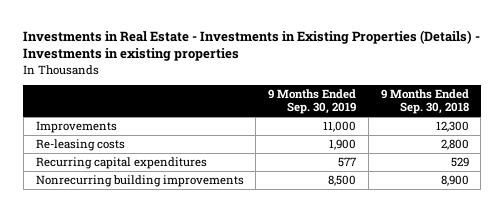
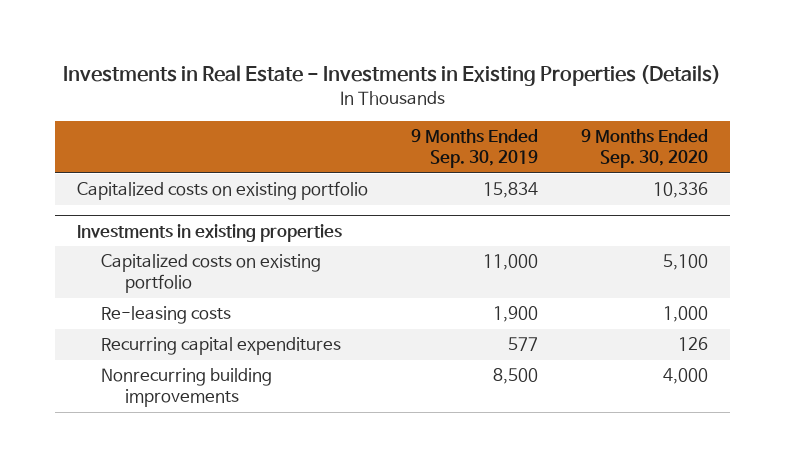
[23,29,481,62] Investments in Real Estate - Investments in Existing Properties (Details) - Investments in existing properties -> [63,65,722,87] Investments in Real Estate - Investments in Existing Properties (Details)
[380,89,469,115] 9 Months Ended Sep. 30, 2018 -> none
none -> [581,129,709,169] 9 Months Ended Sep. 30, 2020
[35,121,117,134] Improvements -> none
none -> [76,181,368,201] Capitalized costs on existing portfolio
none -> [76,223,342,242] Investments in existing properties
none -> [100,254,321,294] Capitalized costs on existing portfolio

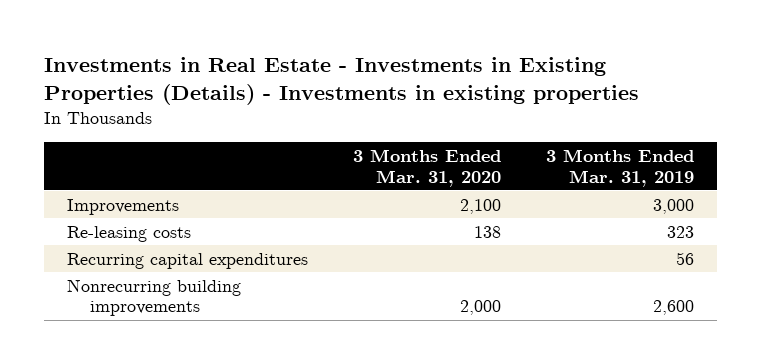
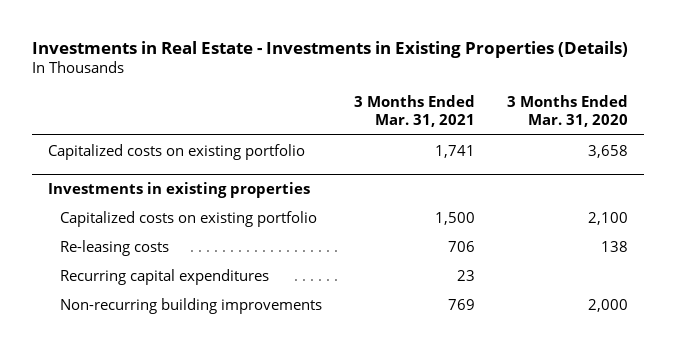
[44,56,640,105] Investments in Real Estate - Investments in Existing Properties (Details) - Investments in existing properties -> [31,40,628,58] Investments in Real Estate - Investments in Existing Properties (Details)
[546,148,695,187] 3 Months Ended Mar. 31, 2019 -> none
none -> [353,95,475,128] 3 Months Ended Mar. 31, 2021
[66,198,179,215] Improvements -> none
none -> [47,143,305,160] Capitalized costs on existing portfolio
none -> [47,181,310,198] Investments in existing properties
none -> [59,210,317,227] Capitalized costs on existing portfolio
[66,278,241,317] Nonrecurring building improvements -> [59,297,322,314] Non-recurring building improvements

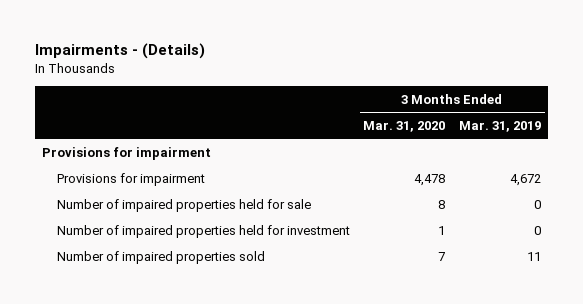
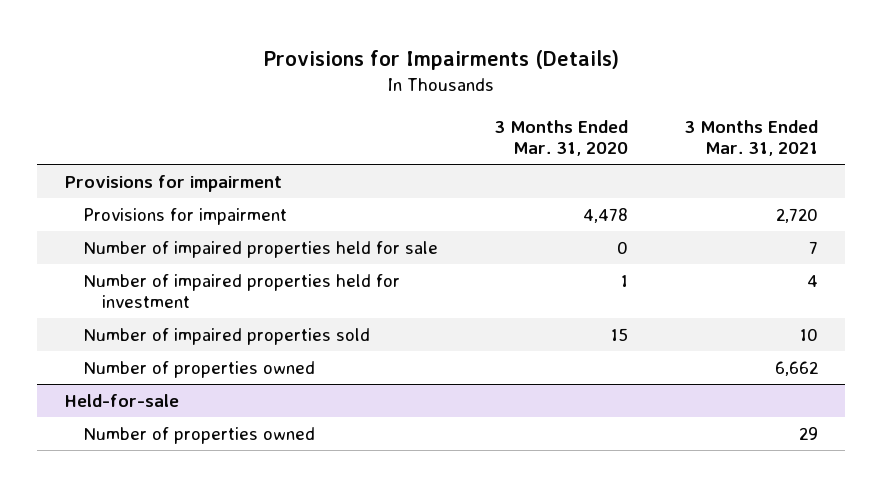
[35,43,206,60] Impairments - (Details) -> [263,50,620,71] Provisions for Impairments (Details)
[459,120,542,132] Mar. 31, 2019 -> none
none -> [683,119,818,157] 3 Months Ended Mar. 31, 2021
[438,199,446,209] 8 -> [616,240,628,254] 0
[438,251,446,261] 7 -> [609,327,628,341] 15
none -> [83,360,316,378] Number of properties owned
none -> [65,393,180,407] Held-for-sale
none -> [83,426,316,444] Number of properties owned

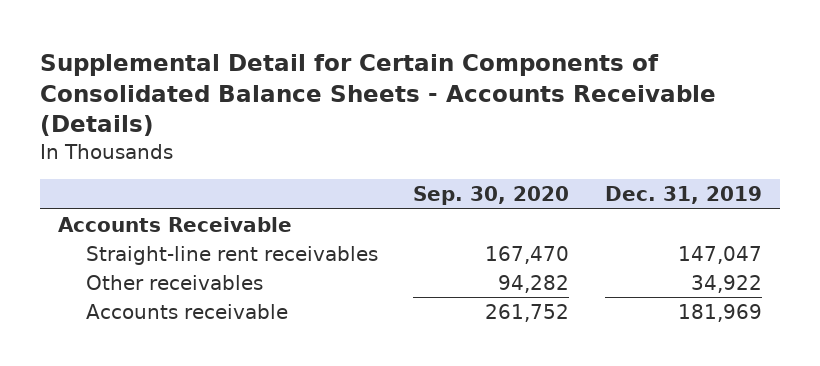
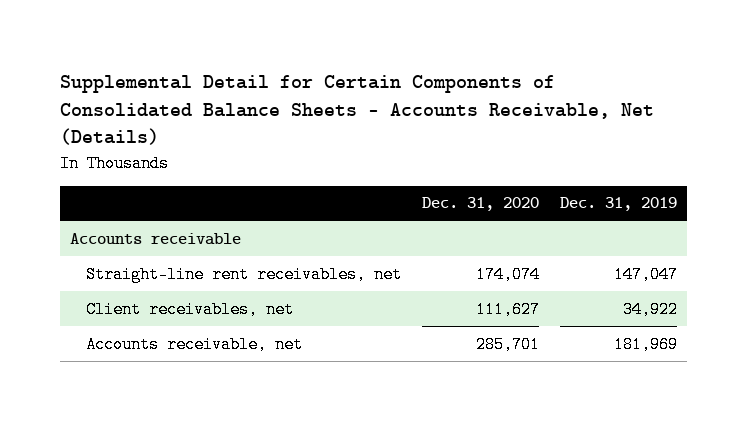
[39,53,716,137] Supplemental Detail for Certain Components of Consolidated Balance Sheets - Accounts Receivable (Details) -> [59,74,654,146] Supplemental Detail for Certain Components of Consolidated Balance Sheets - Accounts Receivable, Net (Details)
[413,186,570,206] Sep. 30, 2020 -> none
none -> [422,197,540,212] Dec. 31, 2020
[57,217,292,233] Accounts Receivable -> [70,232,242,245] Accounts receivable
[85,246,378,266] Straight-line rent receivables -> [86,265,403,283] Straight-line rent receivables, net
[85,275,263,291] Other receivables -> [86,300,295,318] Client receivables, net
[85,304,288,320] Accounts receivable -> [86,335,304,353] Accounts receivable, net

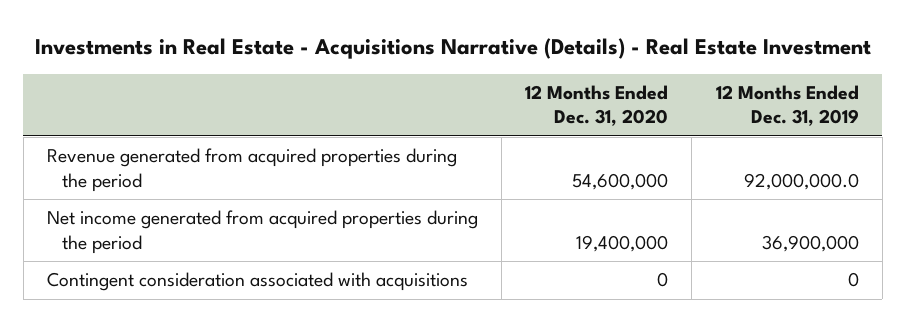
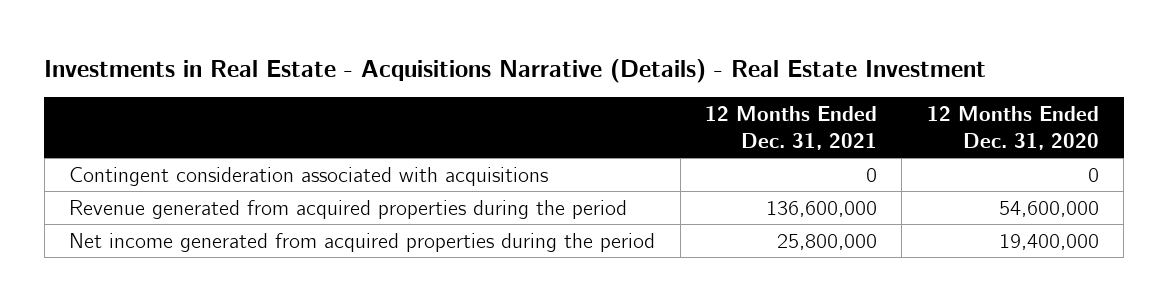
[715,85,859,127] 12 Months Ended Dec. 31, 2019 -> none
none -> [705,106,878,150] 12 Months Ended Dec. 31, 2021
[46,272,468,292] Contingent consideration associated with acquisitions -> [69,166,549,186] Contingent consideration associated with acquisitions

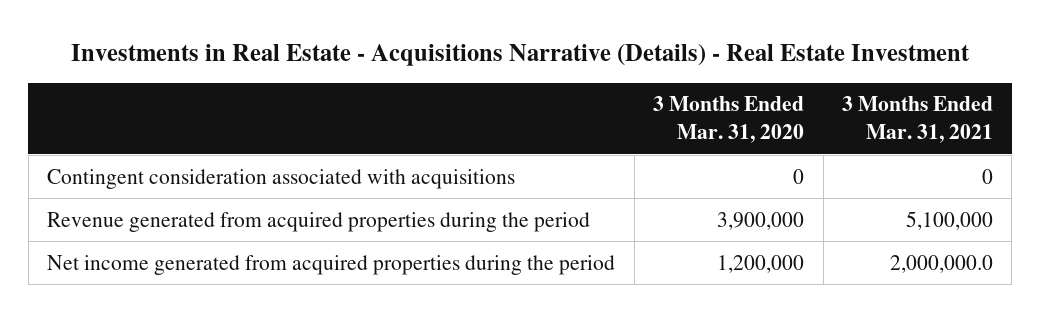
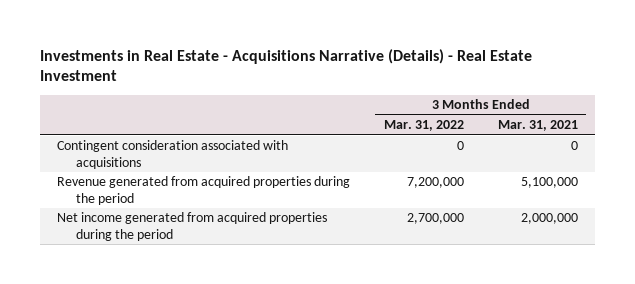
[653,96,805,144] 3 Months Ended Mar. 31, 2020 -> none
none -> [383,120,464,132] Mar. 31, 2022
[889,254,993,273] 2,000,000.0 -> [520,213,578,225] 2,000,000

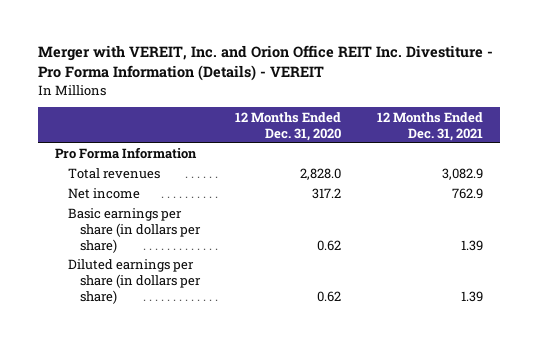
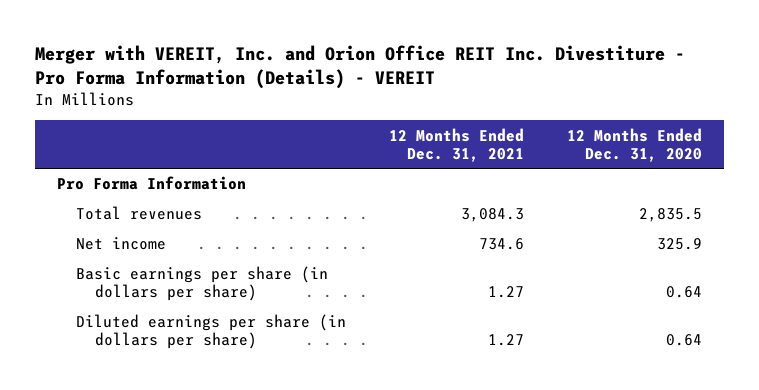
[300,168,342,181] 2,828.0 -> [639,208,703,223] 2,835.5
[441,168,483,181] 3,082.9 -> [461,208,525,223] 3,084.3
[312,188,342,200] 317.2 -> [657,238,703,251] 325.9
[451,188,483,200] 762.9 -> [479,238,525,251] 734.6
[317,239,342,251] 0.62 -> [666,286,703,299] 0.64
[460,239,483,251] 1.39 -> [488,286,525,299] 1.27
[317,290,342,302] 0.62 -> [666,334,703,347] 0.64
[460,290,483,302] 1.39 -> [488,334,525,347] 1.27

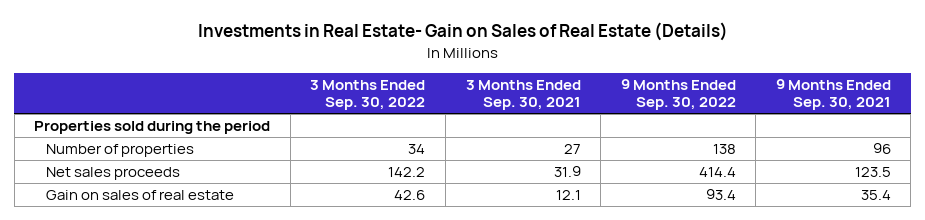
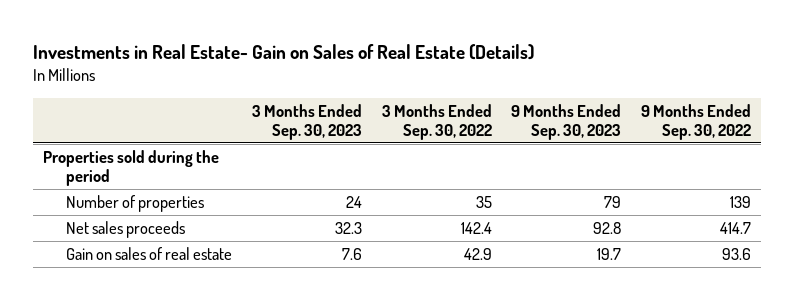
[465,79,581,111] 3 Months Ended Sep. 30, 2021 -> none
[775,78,891,111] 9 Months Ended Sep. 30, 2021 -> none
none -> [251,103,362,141] 3 Months Ended Sep. 30, 2023
none -> [511,103,622,141] 9 Months Ended Sep. 30, 2023
[408,143,426,154] 34 -> [475,195,492,208] 35
[712,143,736,154] 138 -> [730,195,752,208] 139
[388,166,426,177] 142.2 -> [460,221,492,234] 142.4
[698,166,736,177] 414.4 -> [720,221,752,234] 414.7
[394,189,426,200] 42.6 -> [463,247,492,260] 42.9
[705,188,736,200] 93.4 -> [722,247,752,260] 93.6

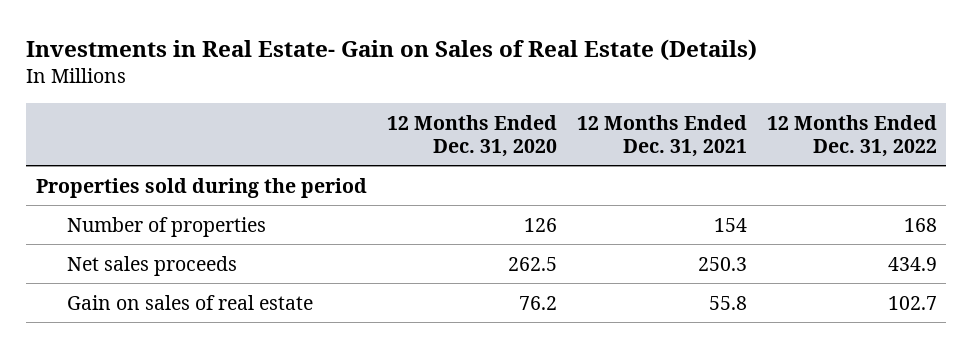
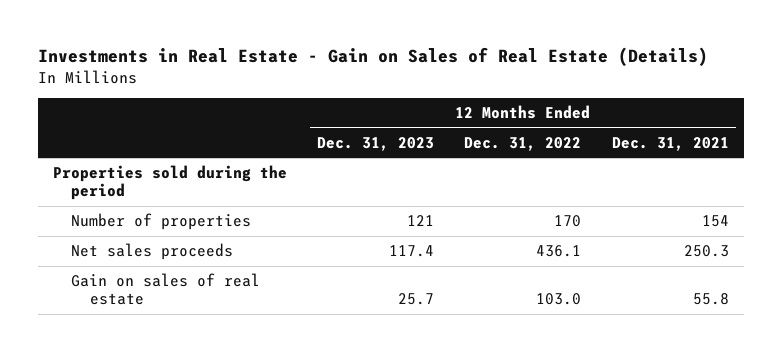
[26,38,758,61] Investments in Real Estate- Gain on Sales of Real Estate (Details) -> [38,46,709,66] Investments in Real Estate - Gain on Sales of Real Estate (Details)
[387,114,558,157] 12 Months Ended Dec. 31, 2020 -> none
none -> [317,136,435,151] Dec. 31, 2023
[903,217,937,232] 168 -> [554,215,582,228] 170
[887,256,937,271] 434.9 -> [536,245,582,258] 436.1
[887,295,937,310] 102.7 -> [536,293,582,306] 103.0

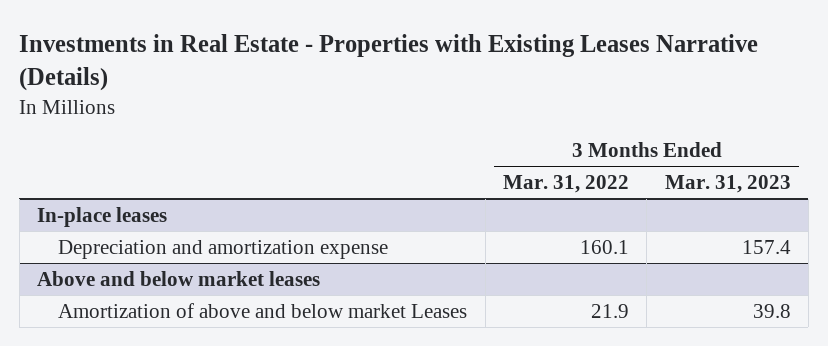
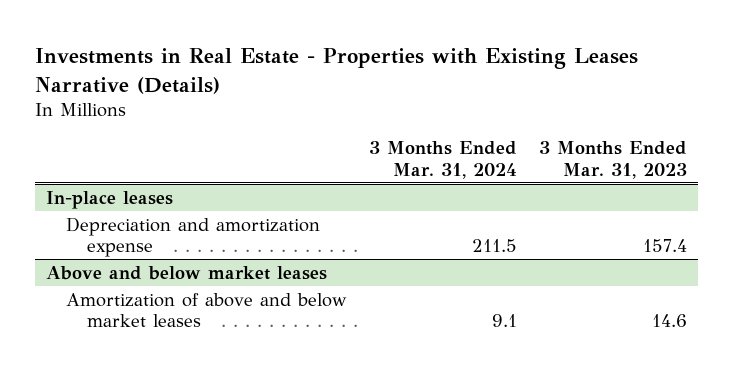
[502,175,629,194] Mar. 31, 2022 -> none
none -> [369,141,518,179] 3 Months Ended Mar. 31, 2024
[58,302,468,318] Amortization of above and below market Leases -> [66,292,348,328] Amortization of above and below market leases
[752,303,791,318] 39.8 -> [651,314,687,328] 14.6

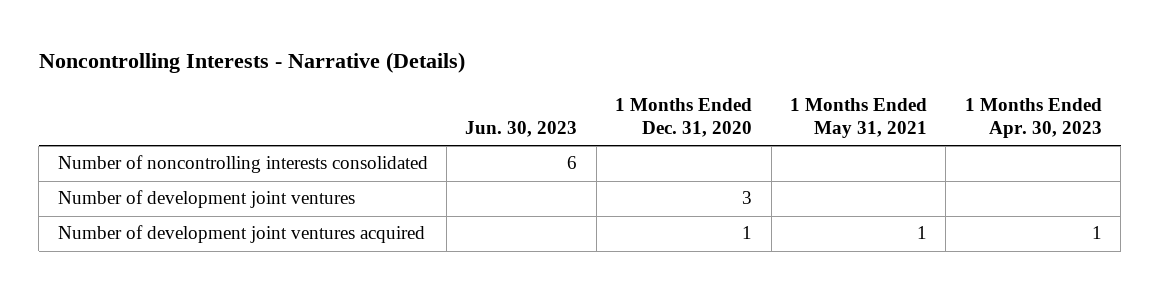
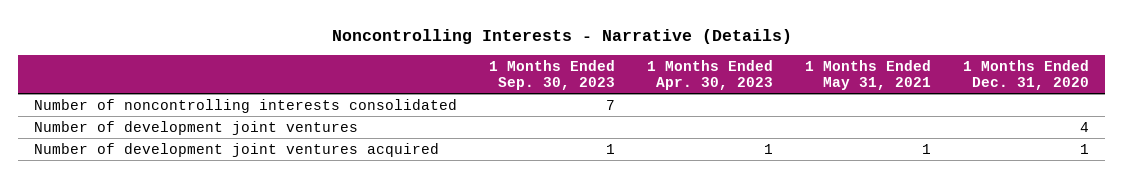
[465,121,578,138] Jun. 30, 2023 -> none
none -> [489,59,616,91] 1 Months Ended Sep. 30, 2023
[742,191,753,205] 3 -> [1080,121,1090,132] 4

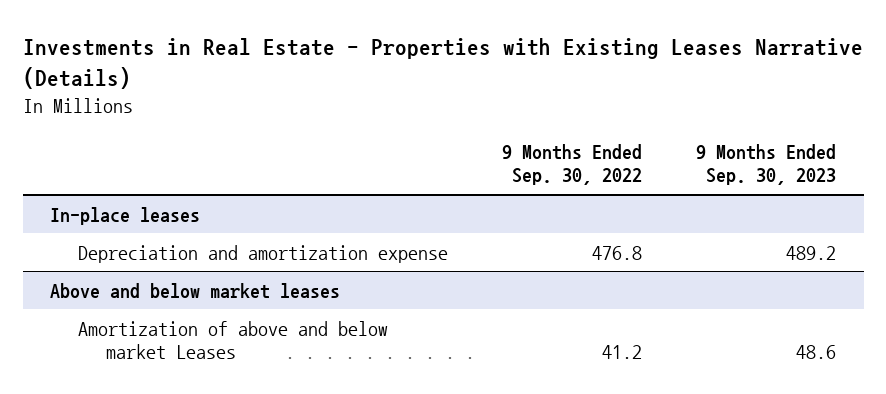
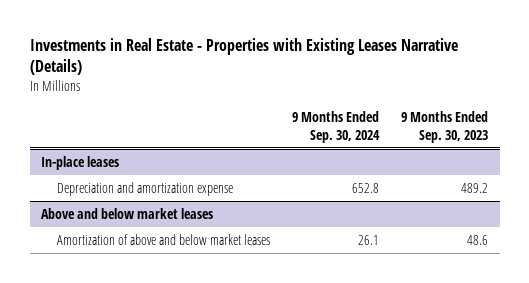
[502,144,643,186] 9 Months Ended Sep. 30, 2022 -> none
none -> [292,111,381,143] 9 Months Ended Sep. 30, 2024
[77,320,388,359] Amortization of above and below market Leases -> [56,233,270,245] Amortization of above and below market leases

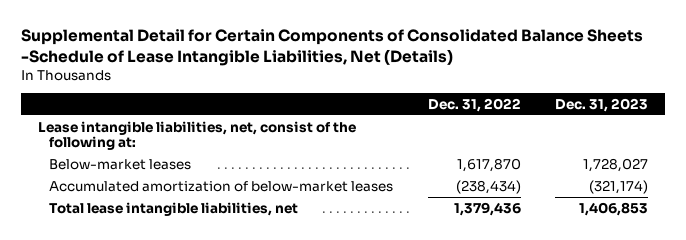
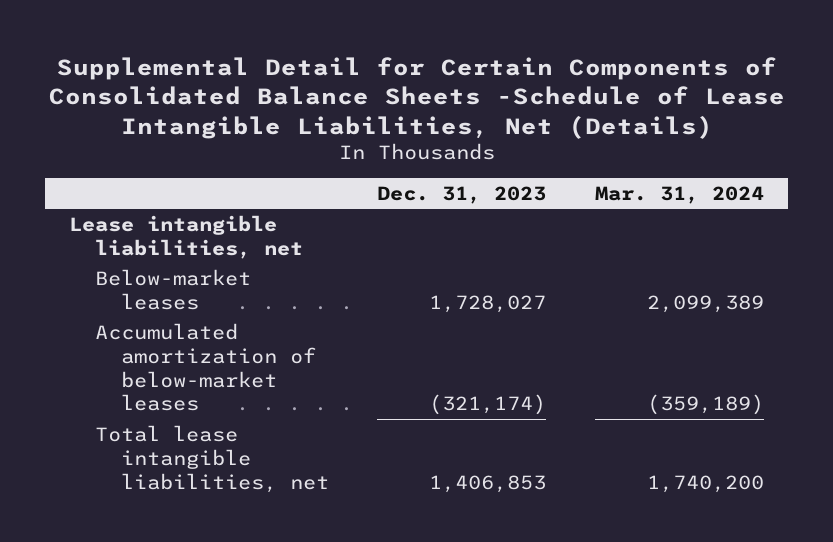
[427,97,521,112] Dec. 31, 2022 -> none
none -> [594,185,764,204] Mar. 31, 2024
[37,120,356,151] Lease intangible liabilities, net, consist of the following at: -> [69,214,304,259] Lease intangible liabilities, net

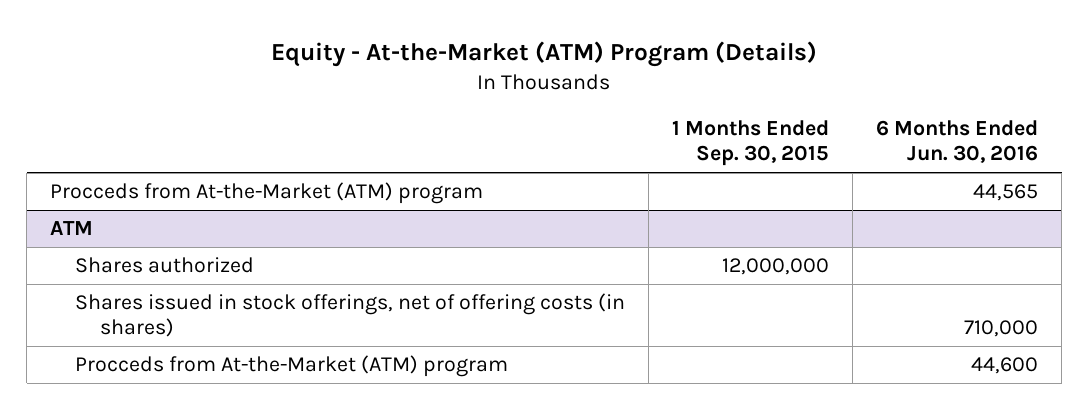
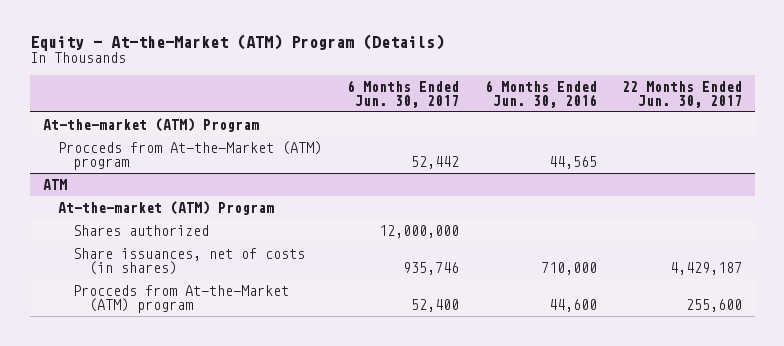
[672,120,830,167] 1 Months Ended Sep. 30, 2015 -> none
none -> [347,79,460,108] 6 Months Ended Jun. 30, 2017
none -> [621,80,742,108] 22 Months Ended Jun. 30, 2017
none -> [42,117,259,132] At-the-market (ATM) Program
none -> [57,200,274,215] At-the-market (ATM) Program
[75,293,626,338] Shares issued in stock offerings, net of offering costs (in shares) -> [73,247,306,275] Share issuances, net of costs (in shares)

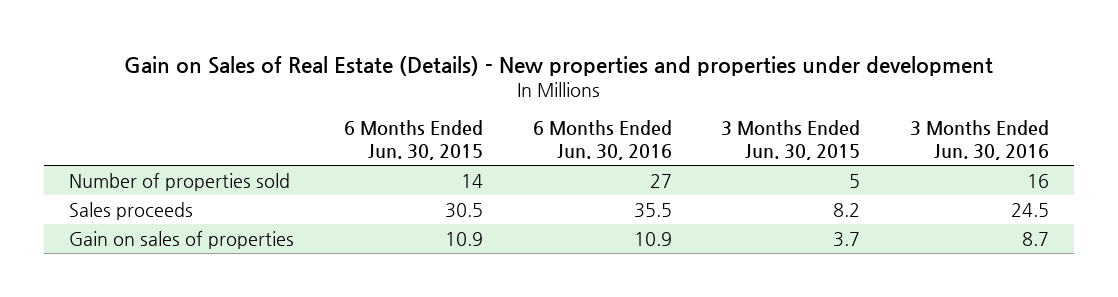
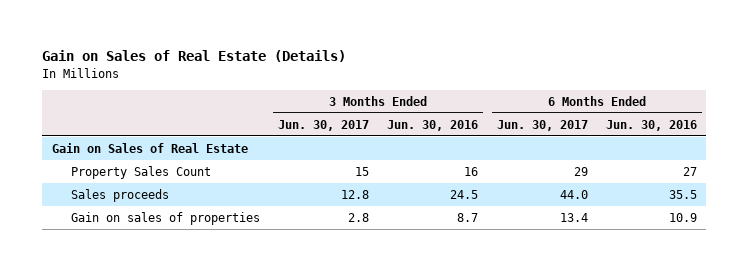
[124,55,994,76] Gain on Sales of Real Estate (Details) - New properties and properties under development -> [42,50,347,63] Gain on Sales of Real Estate (Details)
[343,120,483,160] 6 Months Ended Jun. 30, 2015 -> none
[721,120,861,160] 3 Months Ended Jun. 30, 2015 -> none
none -> [277,119,369,131] Jun. 30, 2017
none -> [496,119,588,131] Jun. 30, 2017
none -> [51,142,248,153] Gain on Sales of Real Estate
[69,172,291,191] Number of properties sold -> [70,165,211,179] Property Sales Count

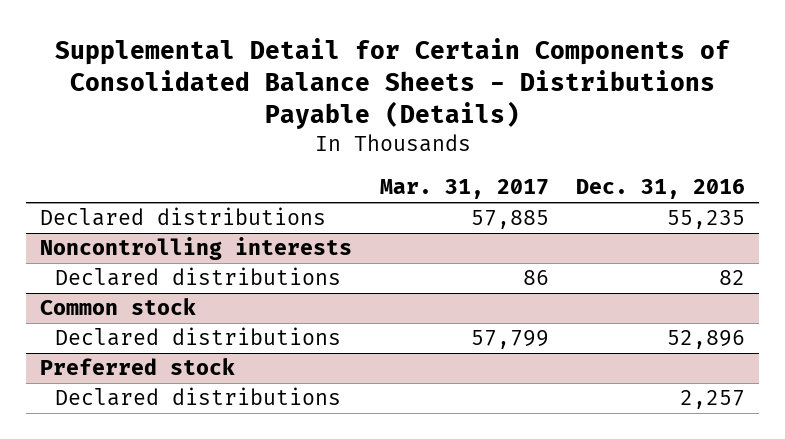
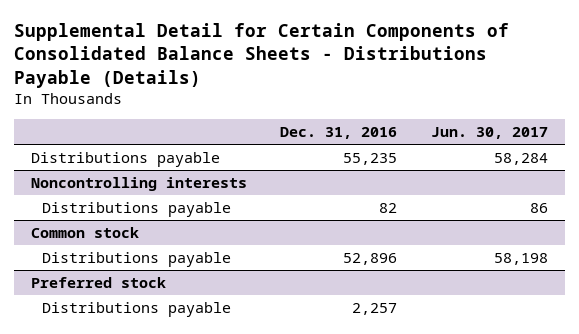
[379,179,549,200] Mar. 31, 2017 -> none
none -> [431,126,549,139] Jun. 30, 2017
[40,207,327,227] Declared distributions -> [30,152,220,168] Distributions payable
[55,267,342,287] Declared distributions -> [41,202,231,218] Distributions payable
[55,327,342,347] Declared distributions -> [41,252,231,268] Distributions payable
[55,387,342,407] Declared distributions -> [41,302,231,318] Distributions payable

